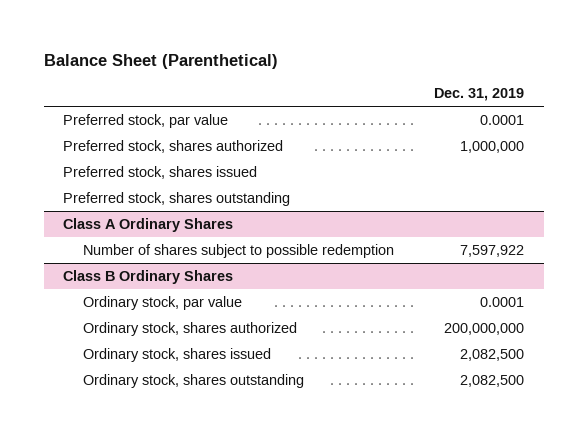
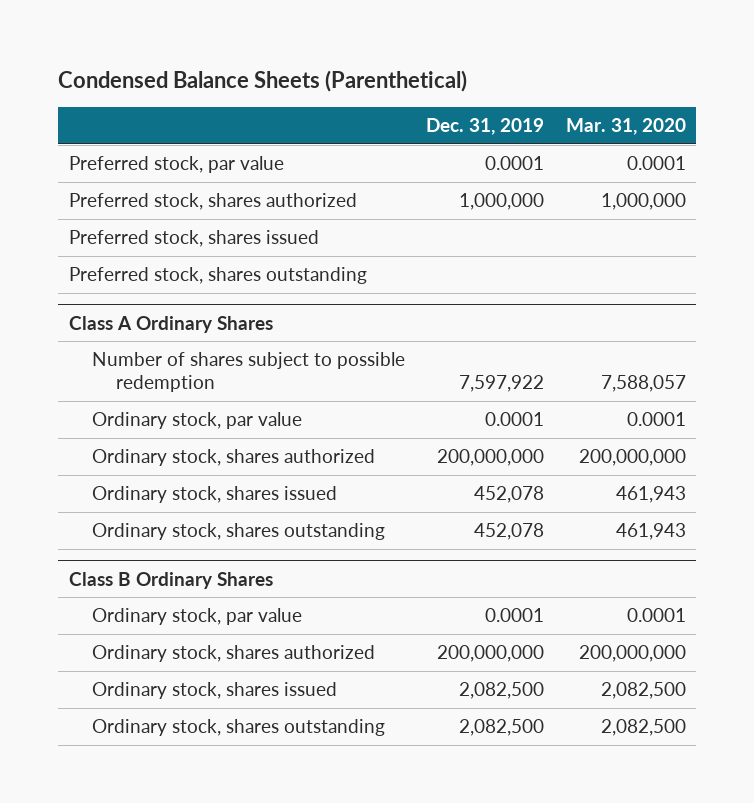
[43,53,278,69] Balance Sheet (Parenthetical) -> [58,69,468,92] Condensed Balance Sheets (Parenthetical)
none -> [565,118,686,136] Mar. 31, 2020
none -> [92,412,303,430] Ordinary stock, par value
none -> [92,449,376,467] Ordinary stock, shares authorized
none -> [92,486,338,504] Ordinary stock, shares issued
none -> [92,523,386,541] Ordinary stock, shares outstanding

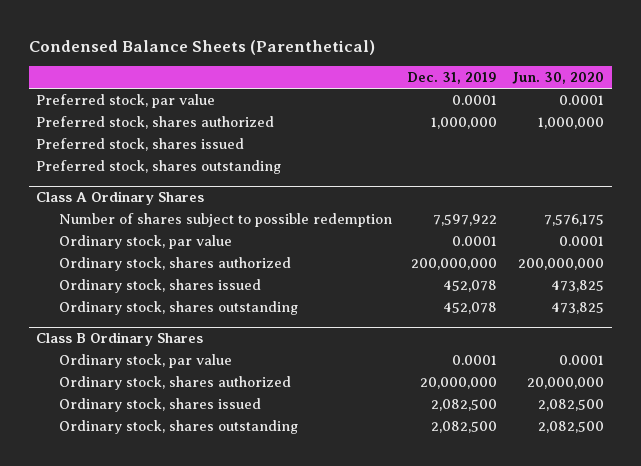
[565,118,686,136] Mar. 31, 2020 -> none
none -> [512,72,605,85] Jun. 30, 2020
[437,645,545,663] 200,000,000 -> [420,377,498,390] 20,000,000

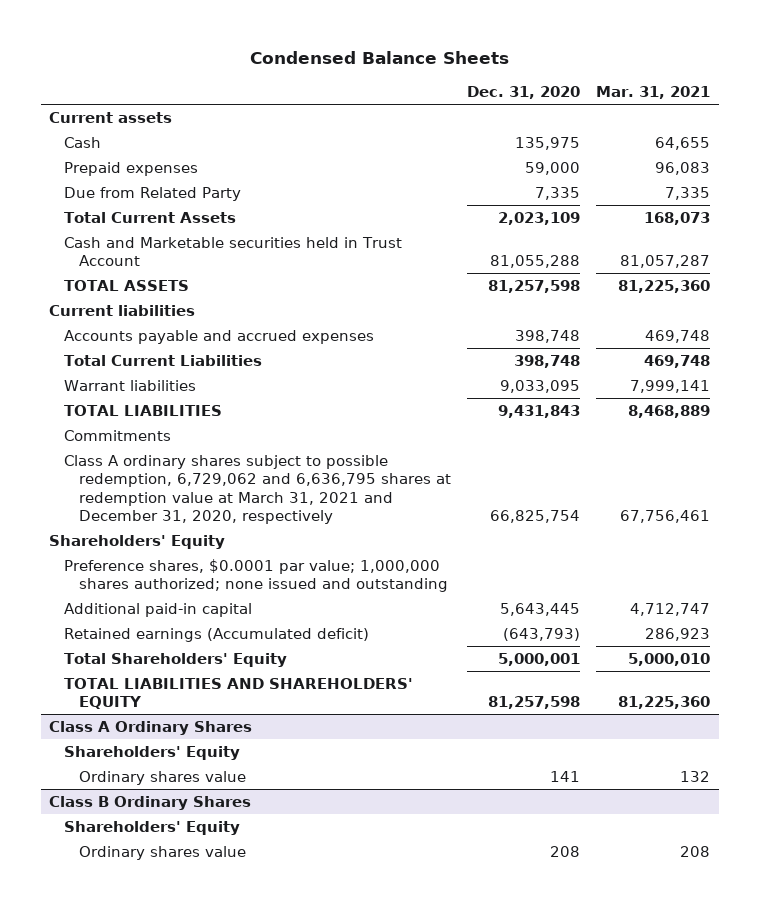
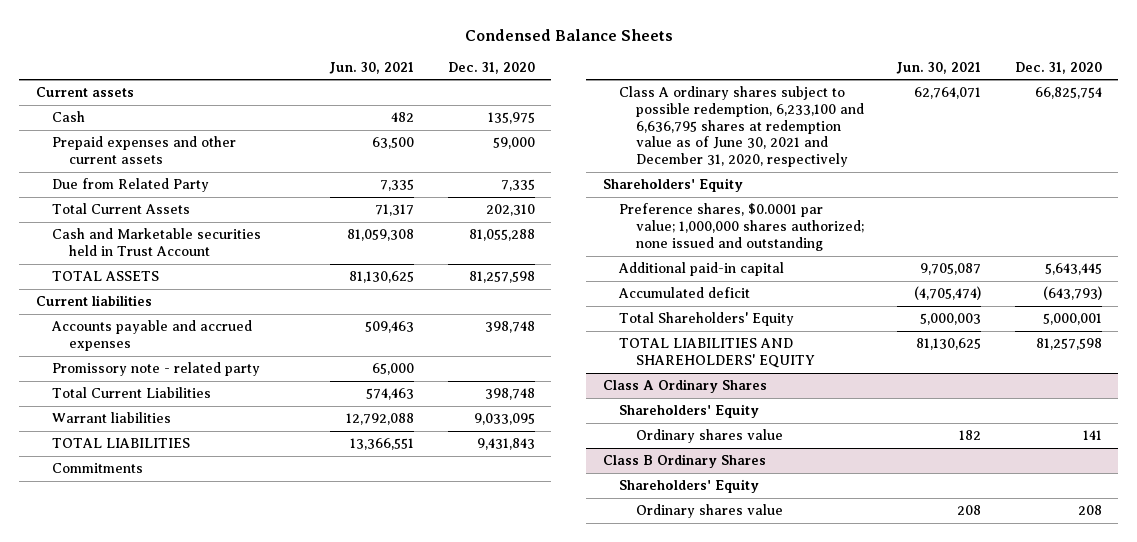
[596,86,711,100] Mar. 31, 2021 -> none
none -> [329,61,415,74] Jun. 30, 2021
[64,161,199,176] Prepaid expenses -> [52,136,237,165] Prepaid expenses and other current assets
[498,211,581,225] 2,023,109 -> [485,204,535,217] 202,310
none -> [52,362,261,377] Promissory note - related party
[64,454,451,525] Class A ordinary shares subject to possible redemption, 6,729,062 and 6,636,795 shares at redemption value at March 31, 2021 and December 31, 2020, respectively -> [619,86,864,168] Class A ordinary shares subject to possible redemption, 6,233,100 and 6,636,795 shares at redemption value as of June 30, 2021 and December 31, 2020, respectively
[64,627,370,642] Retained earnings (Accumulated deficit) -> [618,287,751,299] Accumulated deficit

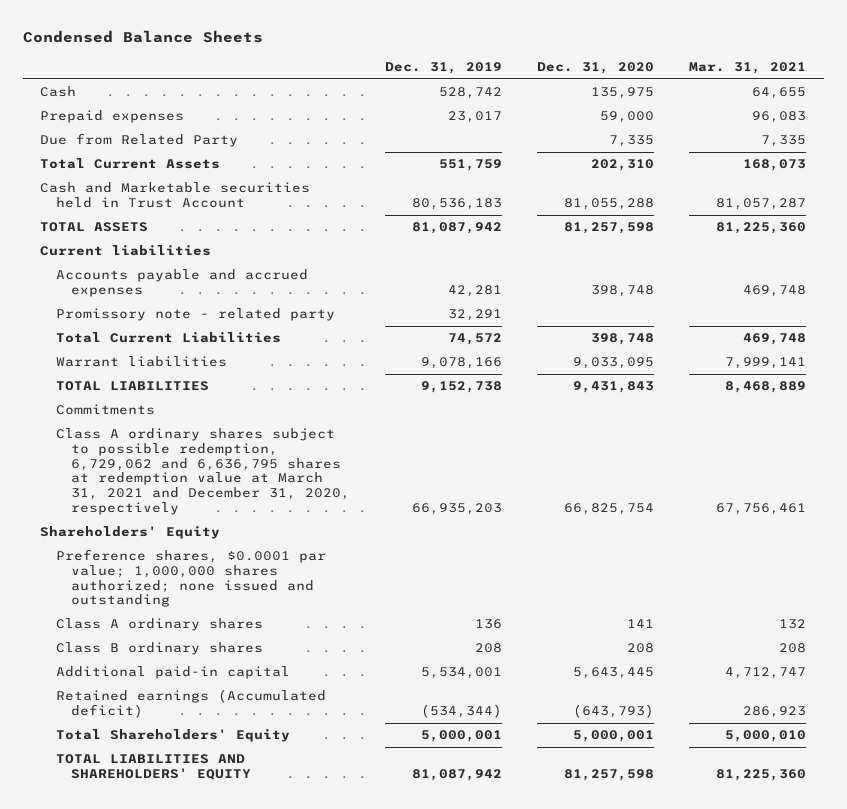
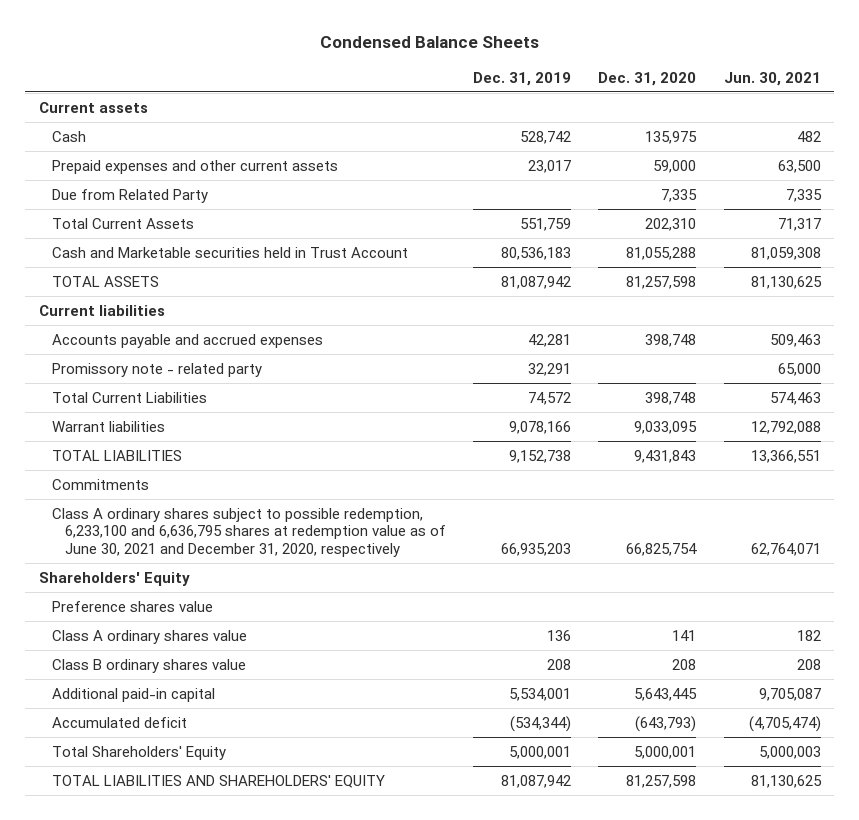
[689,61,807,74] Mar. 31, 2021 -> none
none -> [723,71,821,86] Jun. 30, 2021
none -> [38,101,148,113] Current assets
[40,110,185,124] Prepaid expenses -> [51,159,338,174] Prepaid expenses and other current assets
[55,428,350,515] Class A ordinary shares subject to possible redemption, 6,729,062 and 6,636,795 shares at redemption value at March 31, 2021 and December 31, 2020, respectively -> [51,507,446,558] Class A ordinary shares subject to possible redemption, 6,233,100 and 6,636,795 shares at redemption value as of June 30, 2021 and December 31, 2020, respectively
[55,549,326,608] Preference shares, $0.0001 par value; 1,000,000 shares authorized; none issued and outstanding -> [51,600,213,612] Preference shares value
[55,618,263,632] Class A ordinary shares -> [51,629,247,644] Class A ordinary shares value
[55,642,263,656] Class B ordinary shares -> [51,658,246,673] Class B ordinary shares value
[55,689,326,719] Retained earnings (Accumulated deficit) -> [51,716,187,728] Accumulated deficit

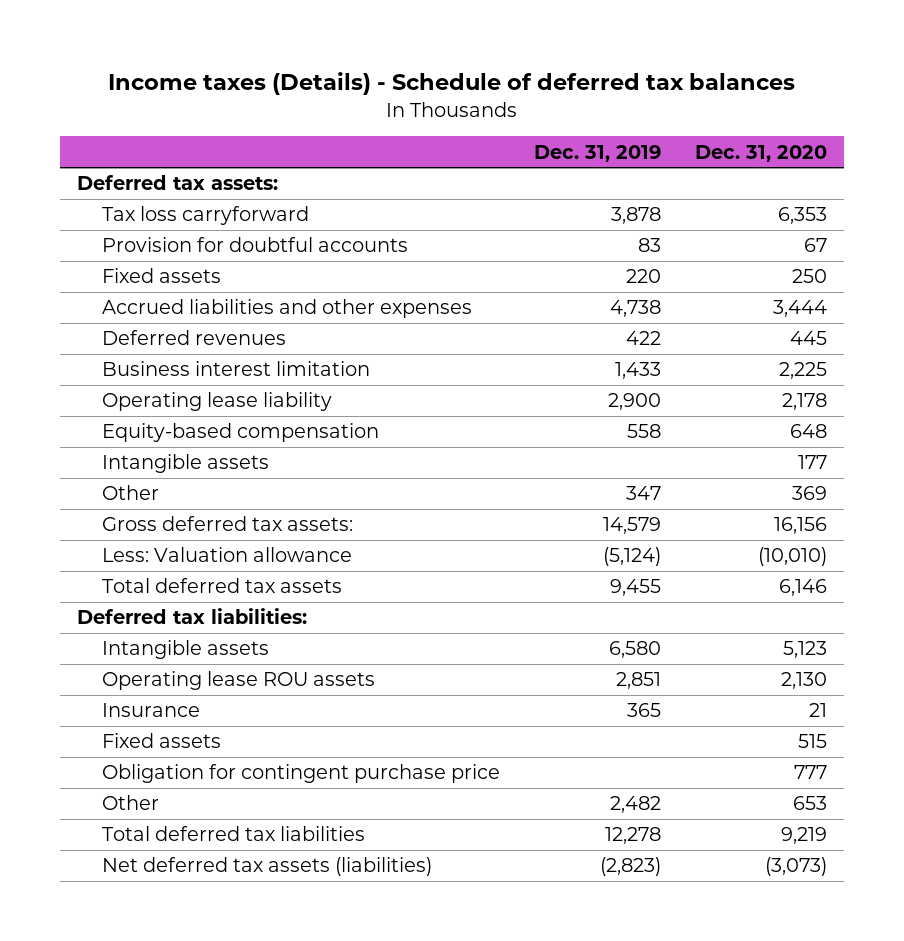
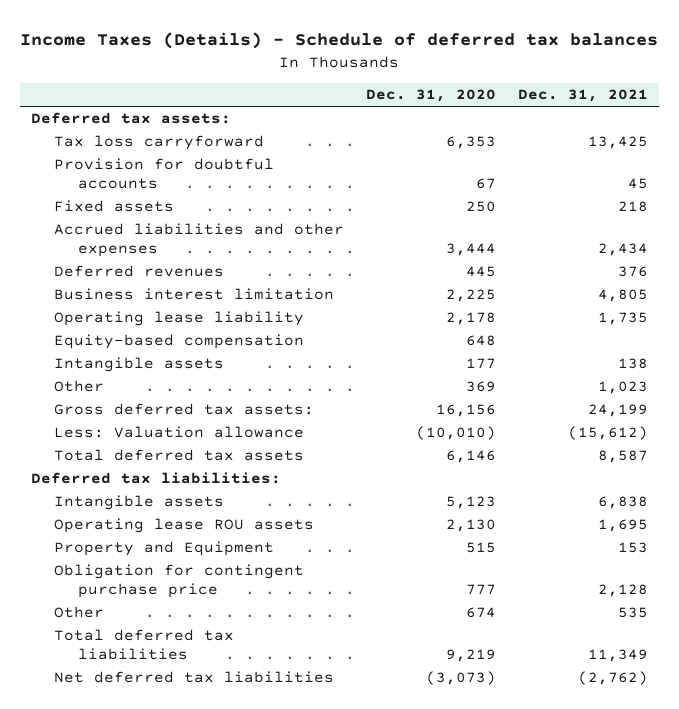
[107,72,795,96] Income taxes (Details) - Schedule of deferred tax balances -> [20,31,659,49] Income Taxes (Details) - Schedule of deferred tax balances
[533,144,661,162] Dec. 31, 2019 -> none
none -> [517,89,648,103] Dec. 31, 2021
[101,703,200,718] Insurance -> none
[101,733,221,749] Fixed assets -> [54,541,275,557] Property and Equipment
[792,796,827,811] 653 -> [466,607,497,619] 674
[101,857,432,877] Net deferred tax assets (liabilities) -> [54,671,335,684] Net deferred tax liabilities

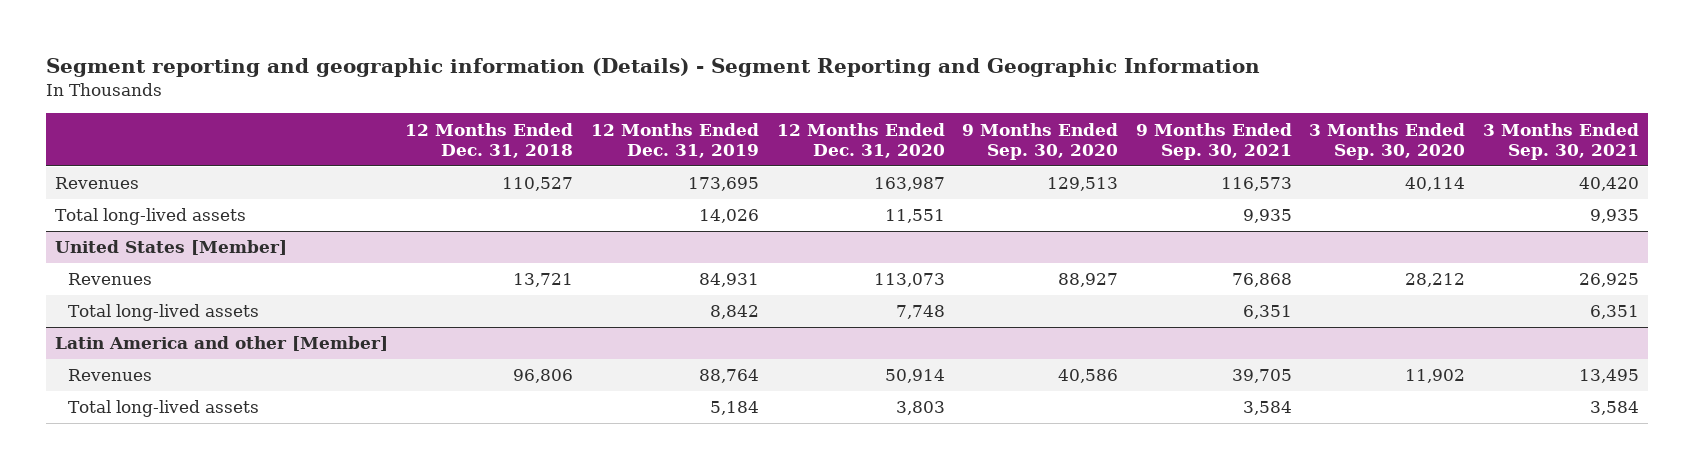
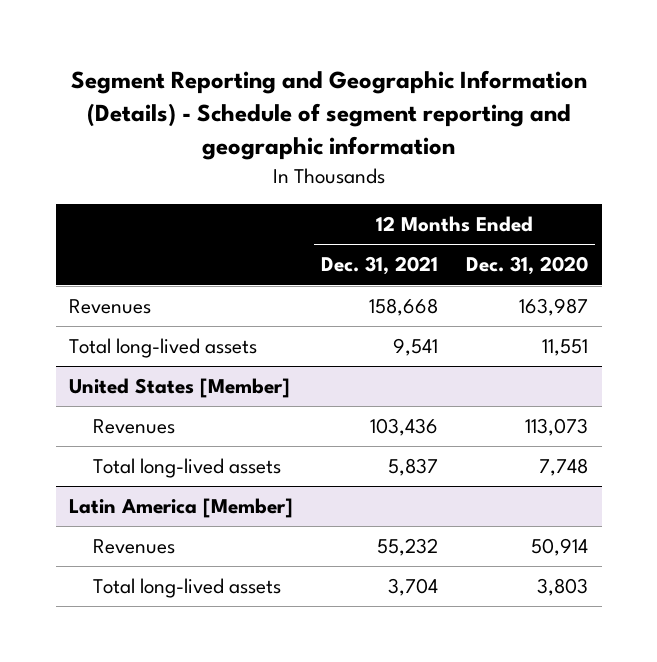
[46,57,1261,77] Segment reporting and geographic information (Details) - Segment Reporting and Geographic Information -> [70,70,587,161] Segment Reporting and Geographic Information (Details) - Schedule of segment reporting and geographic information
[405,122,574,159] 12 Months Ended Dec. 31, 2018 -> none
[591,122,760,159] 12 Months Ended Dec. 31, 2019 -> none
[962,122,1119,161] 9 Months Ended Sep. 30, 2020 -> none
[1135,122,1292,161] 9 Months Ended Sep. 30, 2021 -> none
[1309,122,1466,161] 3 Months Ended Sep. 30, 2020 -> none
[1483,122,1640,161] 3 Months Ended Sep. 30, 2021 -> none
none -> [321,256,439,276] Dec. 31, 2021
[54,336,388,352] Latin America and other [Member] -> [69,498,294,519] Latin America [Member]

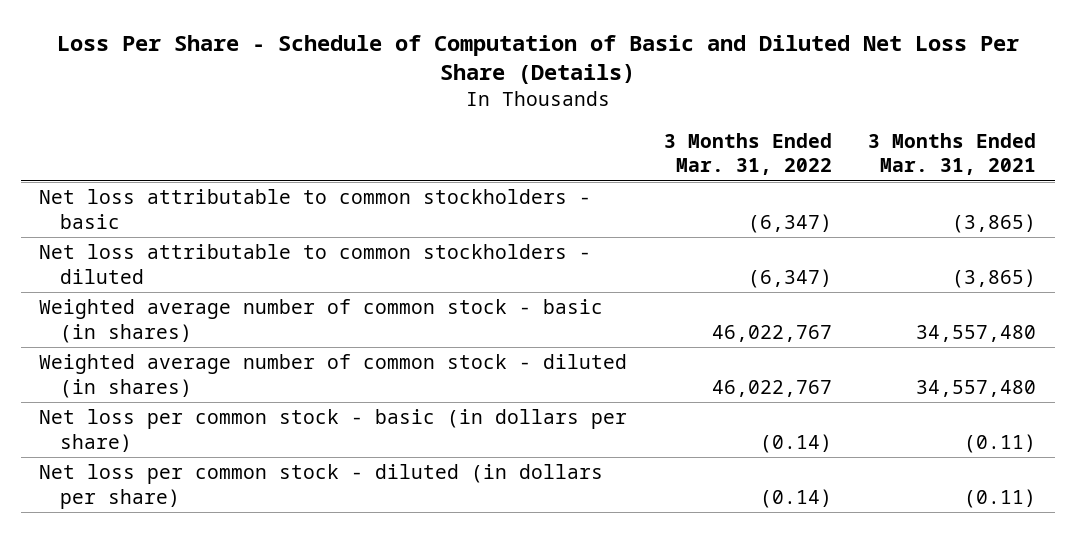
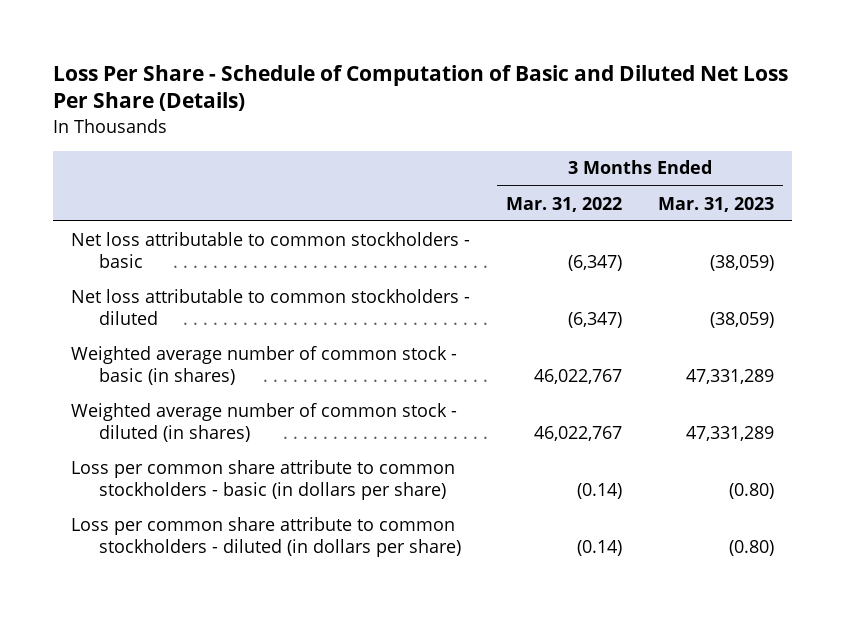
[868,133,1037,176] 3 Months Ended Mar. 31, 2021 -> none
none -> [657,196,774,212] Mar. 31, 2023
[38,409,627,452] Net loss per common stock - basic (in dollars per share) -> [70,459,455,501] Loss per common share attribute to common stockholders - basic (in dollars per share)
[38,464,603,509] Net loss per common stock - diluted (in dollars per share) -> [70,516,462,558] Loss per common share attribute to common stockholders - diluted (in dollars per share)

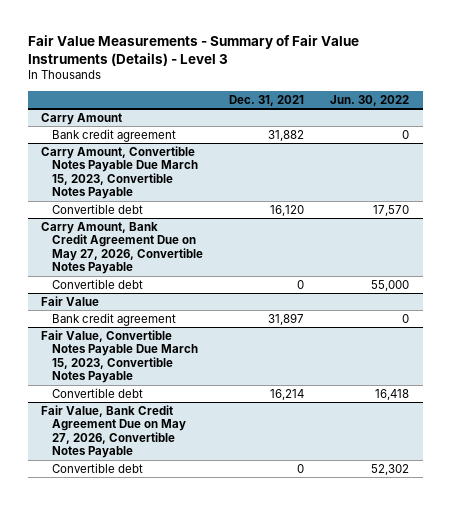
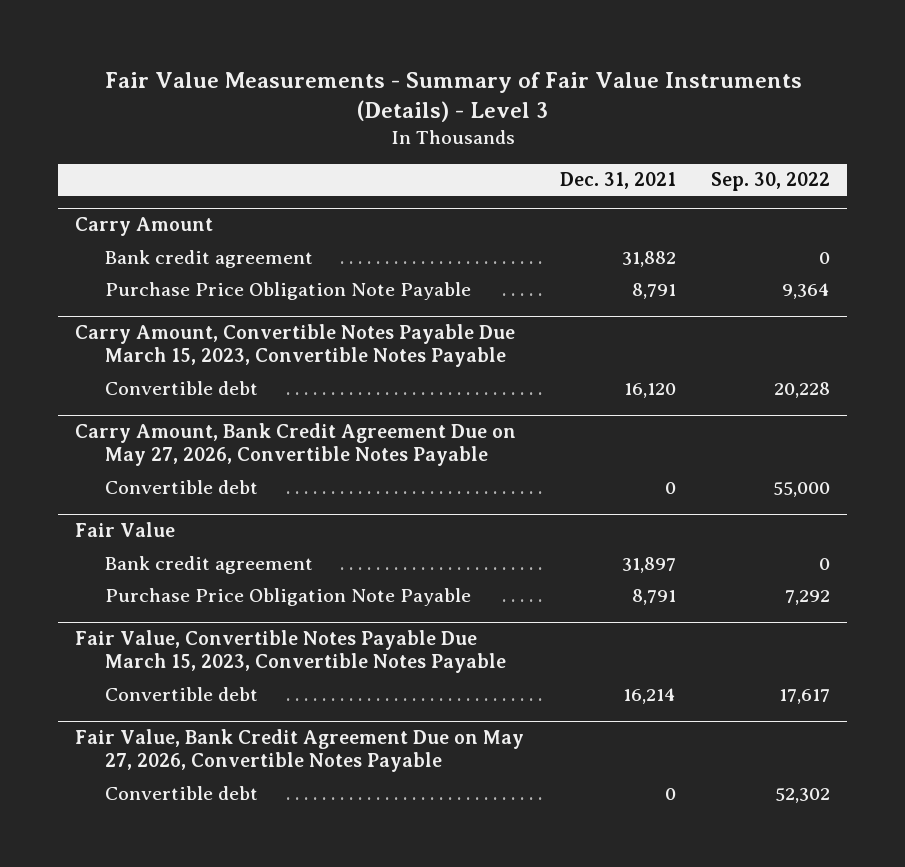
[330,95,410,107] Jun. 30, 2022 -> none
none -> [710,172,830,192] Sep. 30, 2022
none -> [104,281,471,300] Purchase Price Obligation Note Payable
none -> [104,587,471,606] Purchase Price Obligation Note Payable

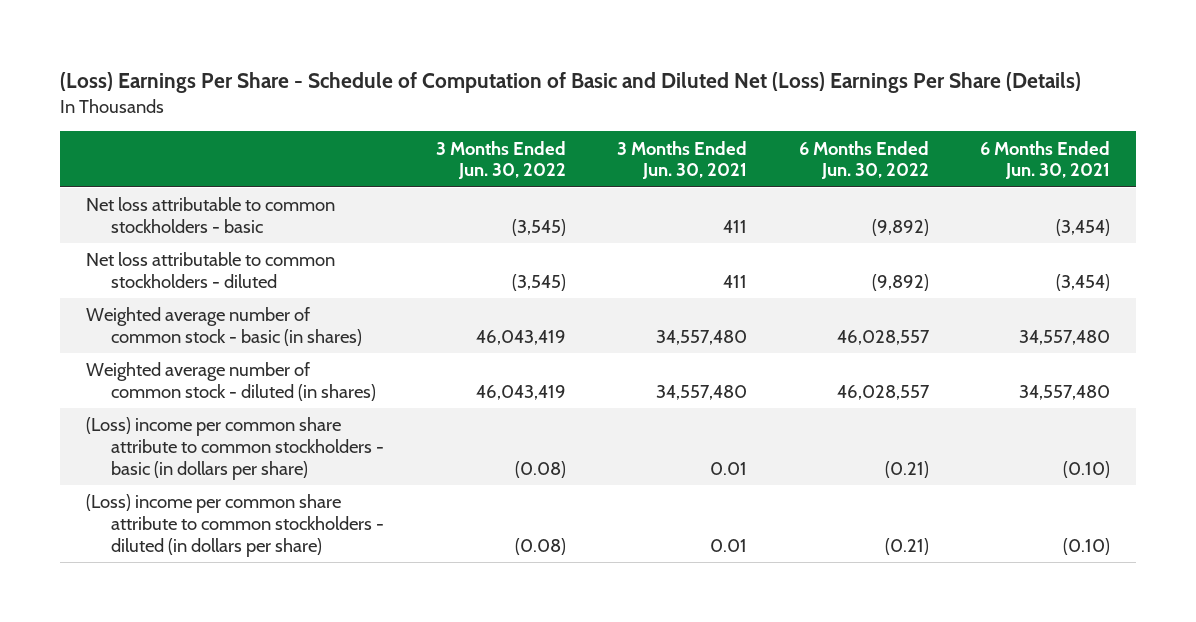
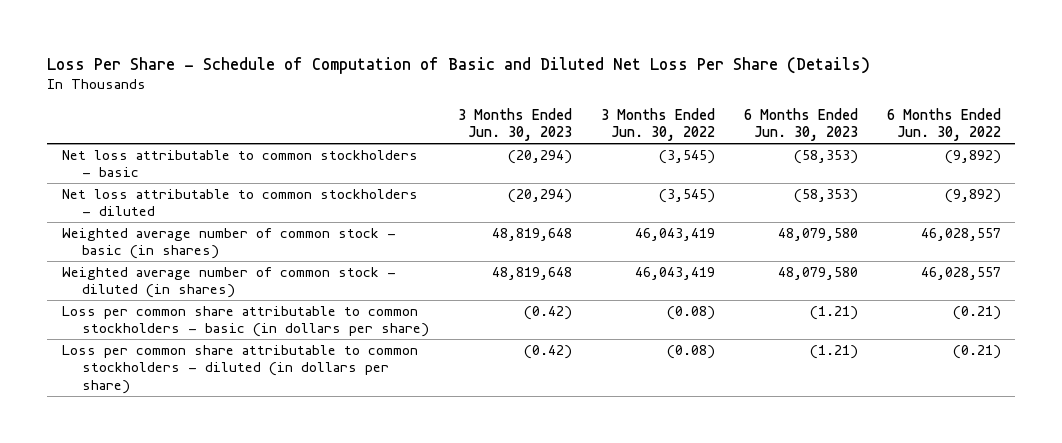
[59,72,1081,94] (Loss) Earnings Per Share - Schedule of Computation of Basic and Diluted Net (Loss) Earnings Per Share (Details) -> [46,56,870,74] Loss Per Share - Schedule of Computation of Basic and Diluted Net Loss Per Share (Details)
[617,140,748,180] 3 Months Ended Jun. 30, 2021 -> none
[979,140,1110,180] 6 Months Ended Jun. 30, 2021 -> none
none -> [457,107,572,142] 3 Months Ended Jun. 30, 2023
none -> [743,107,858,142] 6 Months Ended Jun. 30, 2023
[85,417,385,480] (Loss) income per common share attribute to common stockholders - basic (in dollars per share) -> [61,306,429,338] Loss per common share attributable to common stockholders - basic (in dollars per share)
[85,494,385,557] (Loss) income per common share attribute to common stockholders - diluted (in dollars per share) -> [61,345,418,394] Loss per common share attributable to common stockholders - diluted (in dollars per share)

